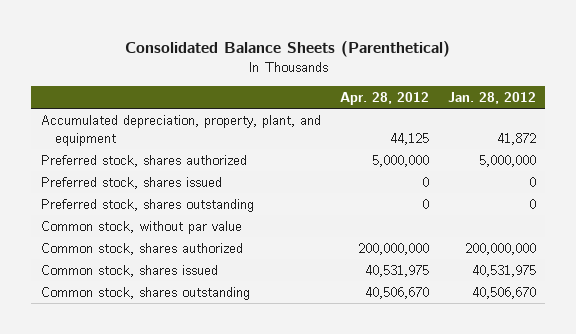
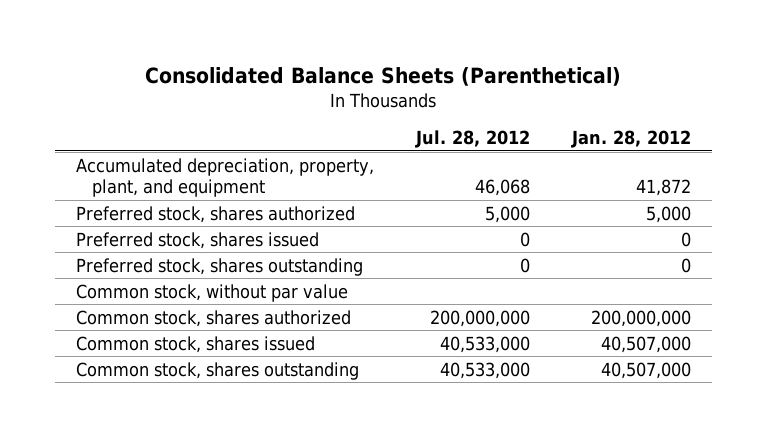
[339,92,429,106] Apr. 28, 2012 -> none
none -> [414,130,530,149] Jul. 28, 2012
[478,154,536,167] 5,000,000 -> [645,205,691,223] 5,000
[471,264,536,277] 40,531,975 -> [600,335,691,353] 40,507,000
[471,286,536,299] 40,506,670 -> [600,361,691,379] 40,507,000

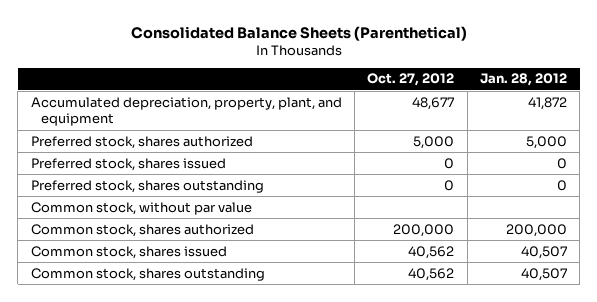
[414,130,530,149] Jul. 28, 2012 -> none
none -> [367,73,455,87] Oct. 27, 2012
[590,309,691,327] 200,000,000 -> [505,223,567,237] 200,000
[600,335,691,353] 40,507,000 -> [520,245,567,259] 40,507
[600,361,691,379] 40,507,000 -> [520,267,567,281] 40,507

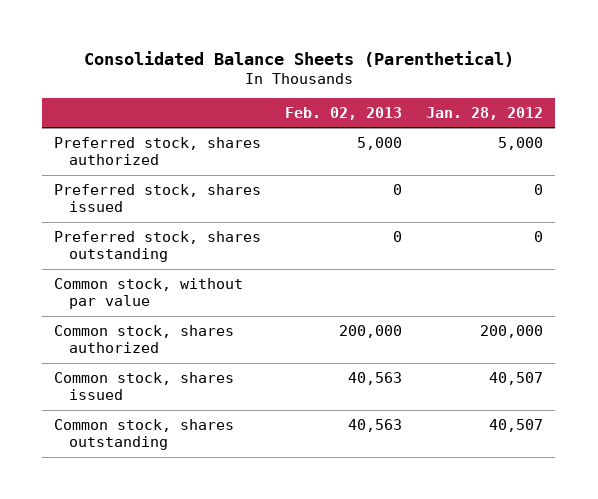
[367,73,455,87] Oct. 27, 2012 -> none
none -> [285,106,403,120] Feb. 02, 2013
[30,96,342,127] Accumulated depreciation, property, plant, and equipment -> none

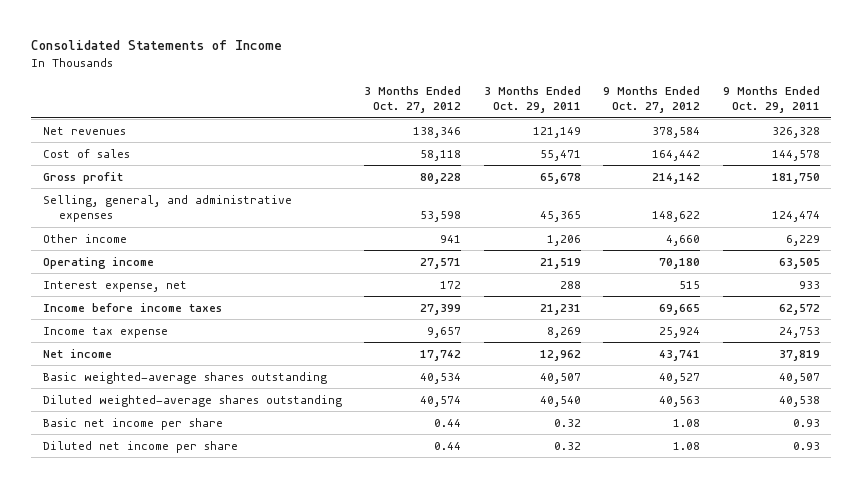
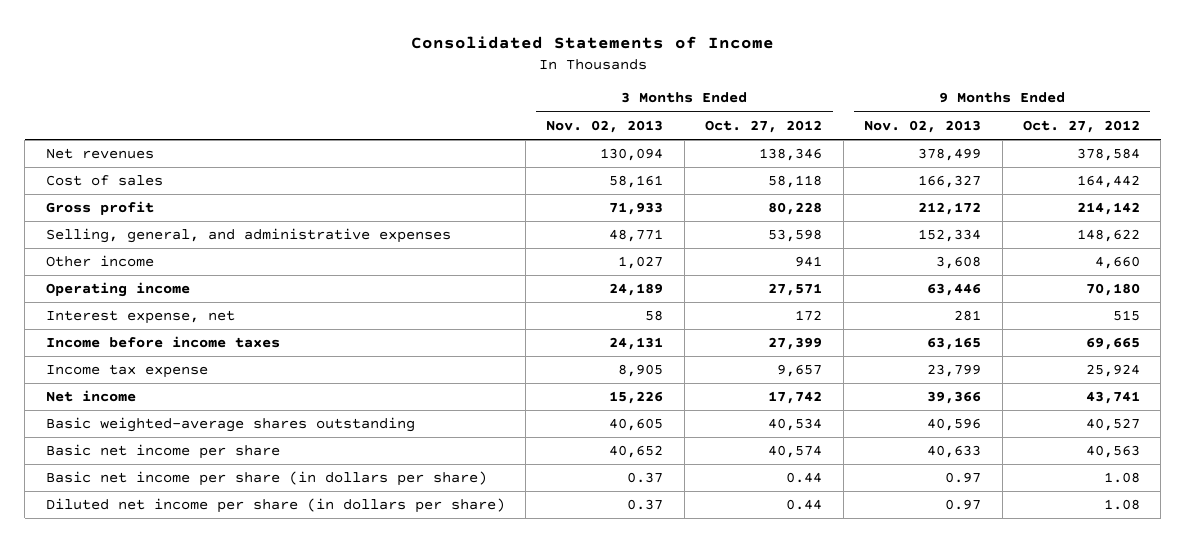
[483,85,581,114] 3 Months Ended Oct. 29, 2011 -> none
[723,85,821,114] 9 Months Ended Oct. 29, 2011 -> none
none -> [546,119,664,133] Nov. 02, 2013
none -> [864,119,982,133] Nov. 02, 2013
[42,394,342,407] Diluted weighted-average shares outstanding -> [45,444,280,460] Basic net income per share
[42,417,223,430] Basic net income per share -> [45,471,487,487] Basic net income per share (in dollars per share)
[42,440,238,453] Diluted net income per share -> [45,498,505,514] Diluted net income per share (in dollars per share)

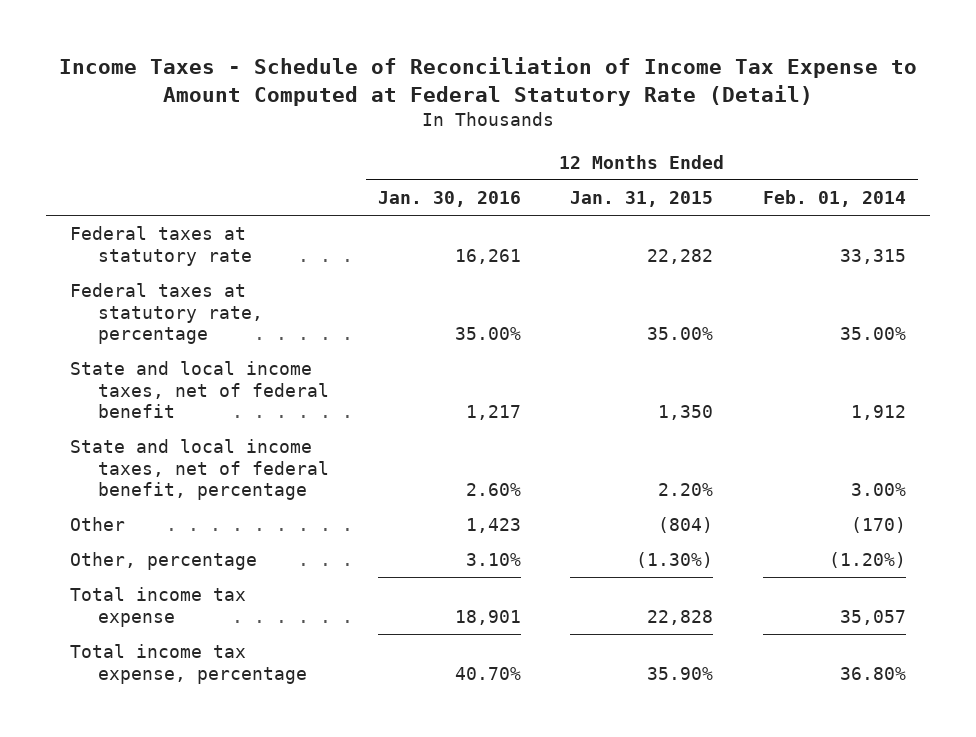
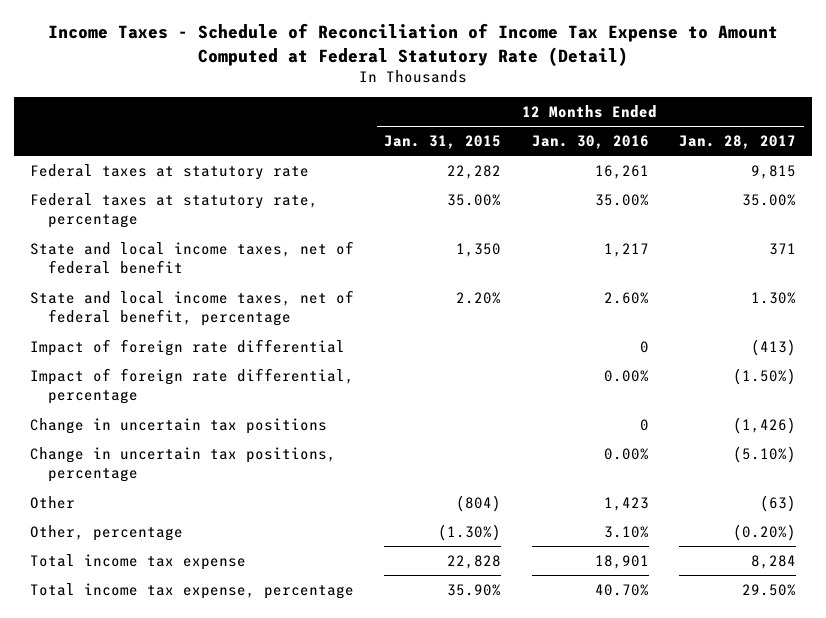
[762,190,906,208] Feb. 01, 2014 -> none
none -> [679,135,797,150] Jan. 28, 2017
none -> [29,338,345,356] Impact of foreign rate differential
none -> [29,367,354,405] Impact of foreign rate differential, percentage
none -> [29,417,327,434] Change in uncertain tax positions
none -> [29,446,336,483] Change in uncertain tax positions, percentage

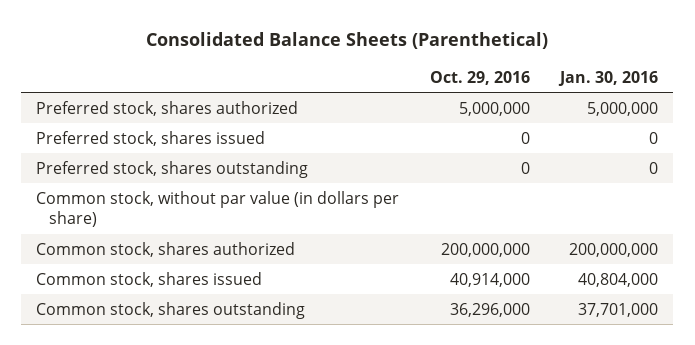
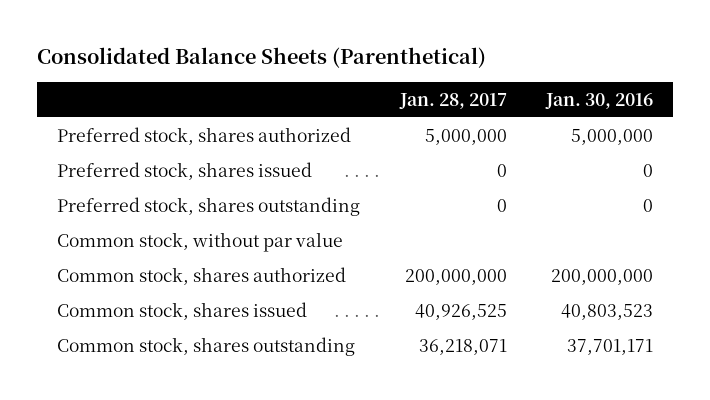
[429,70,530,85] Oct. 29, 2016 -> none
none -> [398,92,507,109] Jan. 28, 2017
[36,190,400,228] Common stock, without par value (in dollars per share) -> [56,232,343,253] Common stock, without par value
[578,272,659,287] 40,804,000 -> [561,304,654,321] 40,803,523
[578,302,659,317] 37,701,000 -> [567,339,654,356] 37,701,171

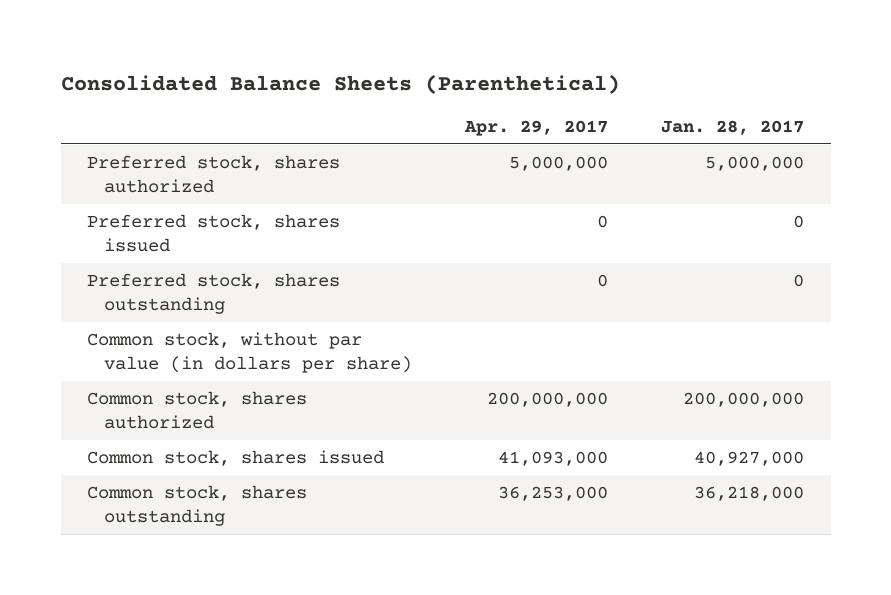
[545,92,654,109] Jan. 30, 2016 -> none
none -> [464,119,609,136] Apr. 29, 2017
[56,232,343,253] Common stock, without par value -> [87,331,413,373] Common stock, without par value (in dollars per share)
[414,304,507,321] 40,926,525 -> [694,450,805,466] 40,927,000
[418,339,507,356] 36,218,071 -> [694,485,805,501] 36,218,000

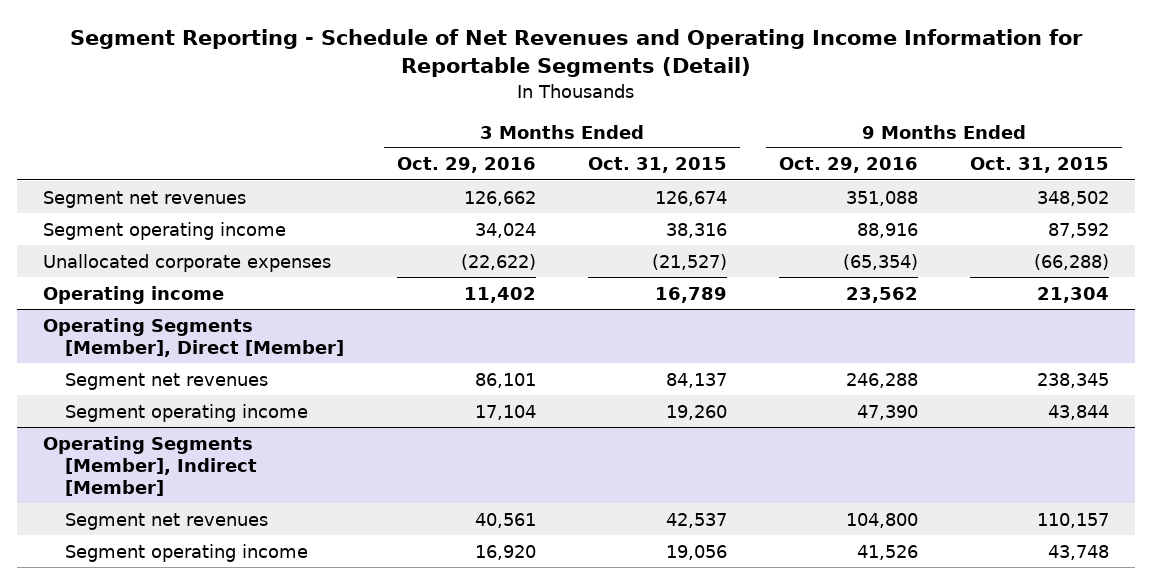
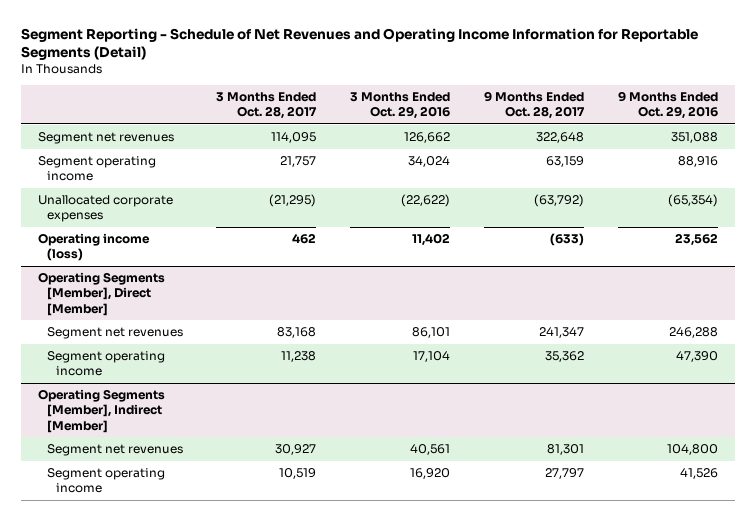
[587,157,727,174] Oct. 31, 2015 -> none
[970,157,1110,174] Oct. 31, 2015 -> none
none -> [216,91,318,120] 3 Months Ended Oct. 28, 2017
none -> [484,90,586,120] 9 Months Ended Oct. 28, 2017
[43,285,225,304] Operating income -> [37,233,150,262] Operating income (loss)

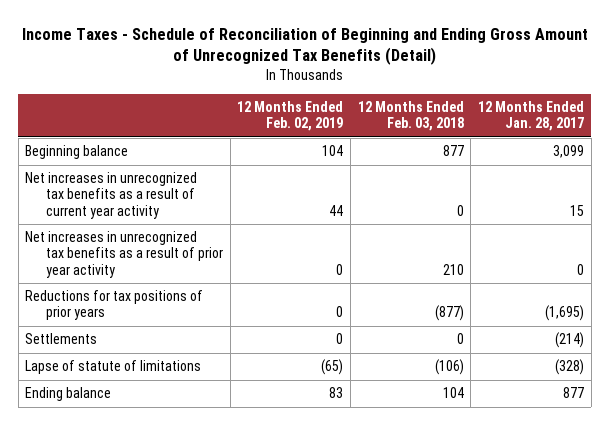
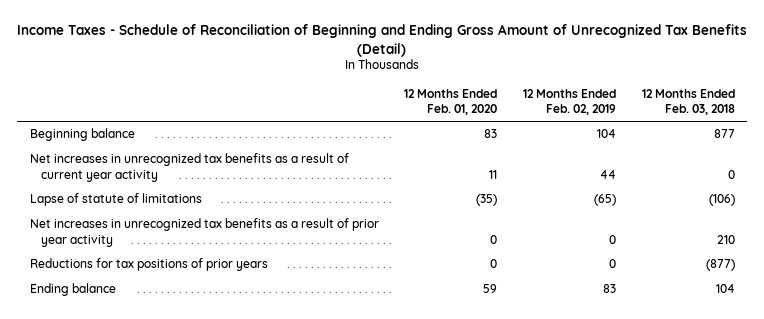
[478,101,585,132] 12 Months Ended Jan. 28, 2017 -> none
none -> [404,88,498,115] 12 Months Ended Feb. 01, 2020
[25,360,202,375] Lapse of statute of limitations -> [29,193,202,207] Lapse of statute of limitations
[25,333,98,345] Settlements -> none

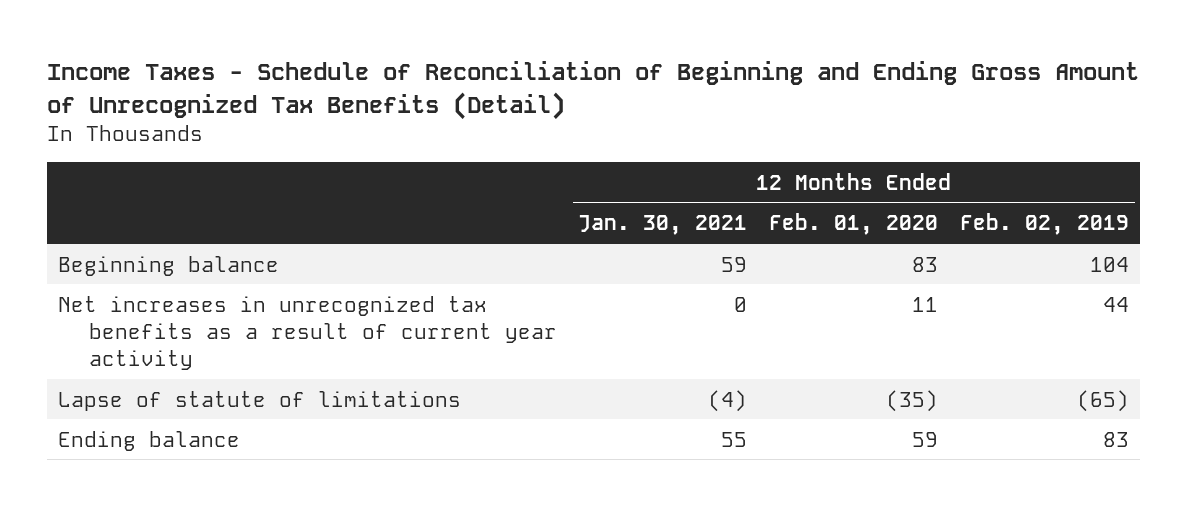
[641,88,735,115] 12 Months Ended Feb. 03, 2018 -> none
none -> [578,215,748,236] Jan. 30, 2021
[29,218,379,247] Net increases in unrecognized tax benefits as a result of prior year activity -> none
[29,258,268,272] Reductions for tax positions of prior years -> none

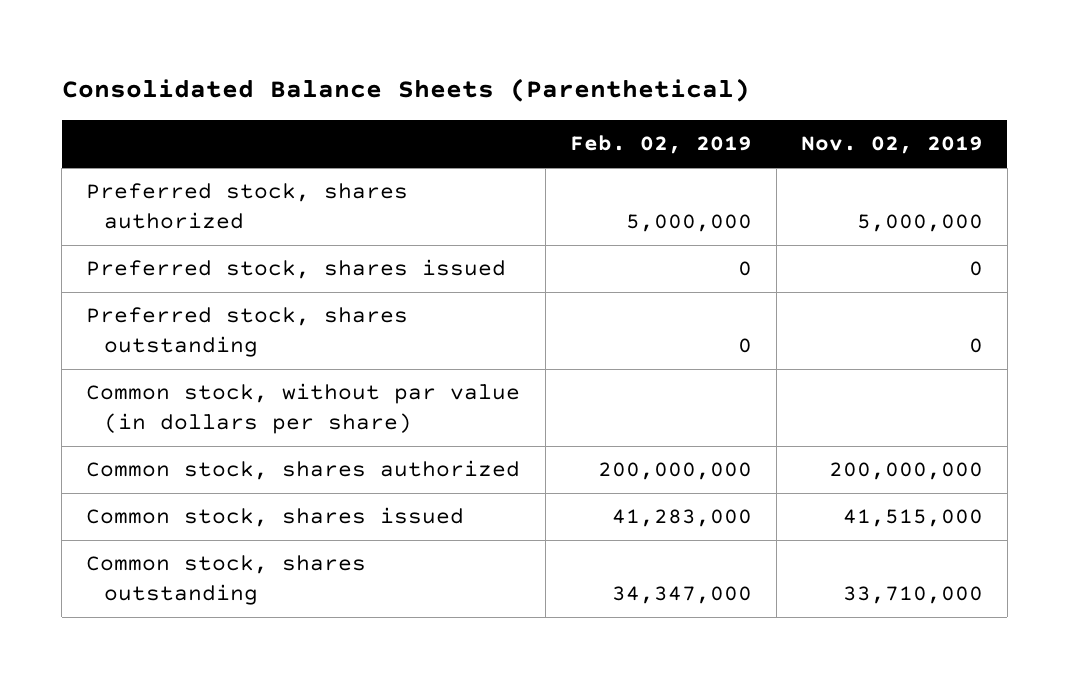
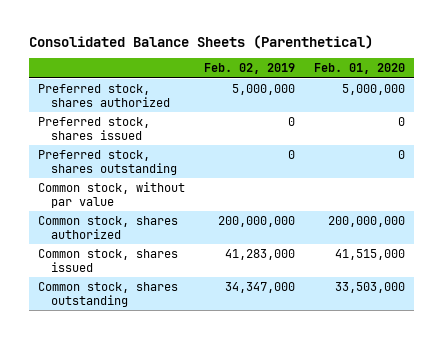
[800,136,983,155] Nov. 02, 2019 -> none
none -> [313,63,405,75] Feb. 01, 2020
[86,383,521,434] Common stock, without par value (in dollars per share) -> [38,181,186,208] Common stock, without par value

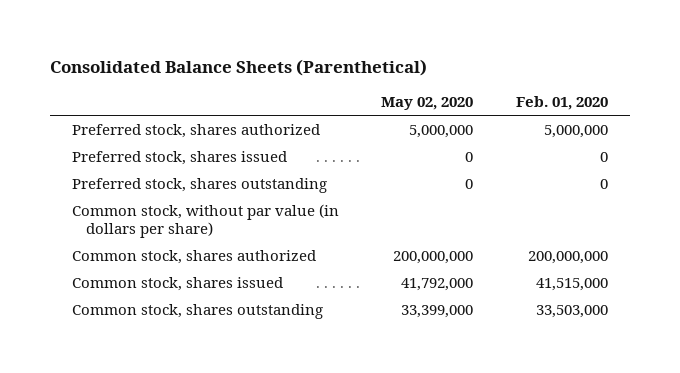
[203,63,295,75] Feb. 02, 2019 -> none
none -> [381,97,474,111] May 02, 2020
[38,181,186,208] Common stock, without par value -> [71,203,339,239] Common stock, without par value (in dollars per share)

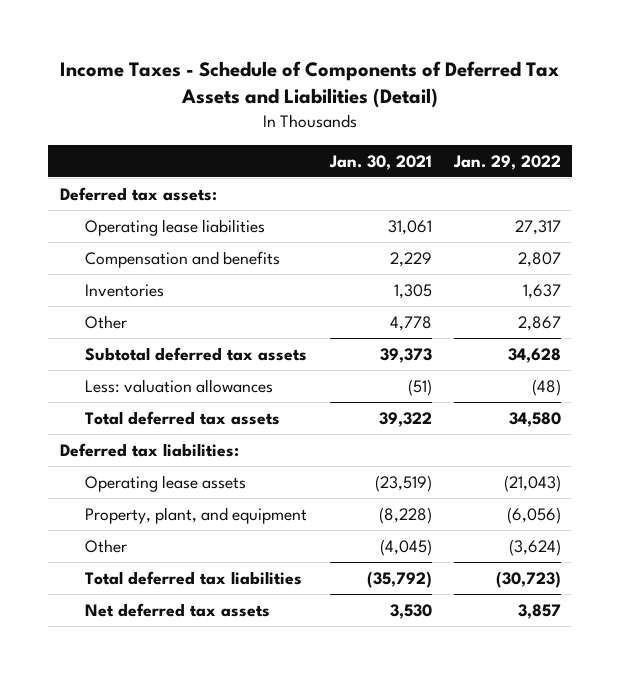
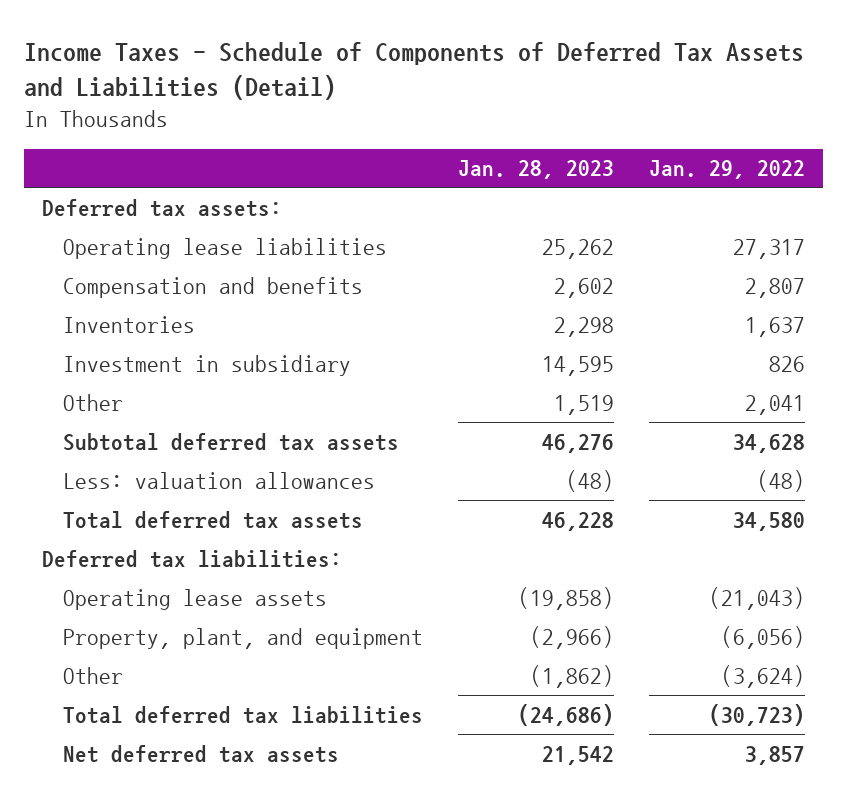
[328,154,432,170] Jan. 30, 2021 -> none
none -> [458,160,615,180] Jan. 28, 2023
none -> [62,354,351,376] Investment in subsidiary
[518,315,562,331] 2,867 -> [745,394,806,415] 2,041

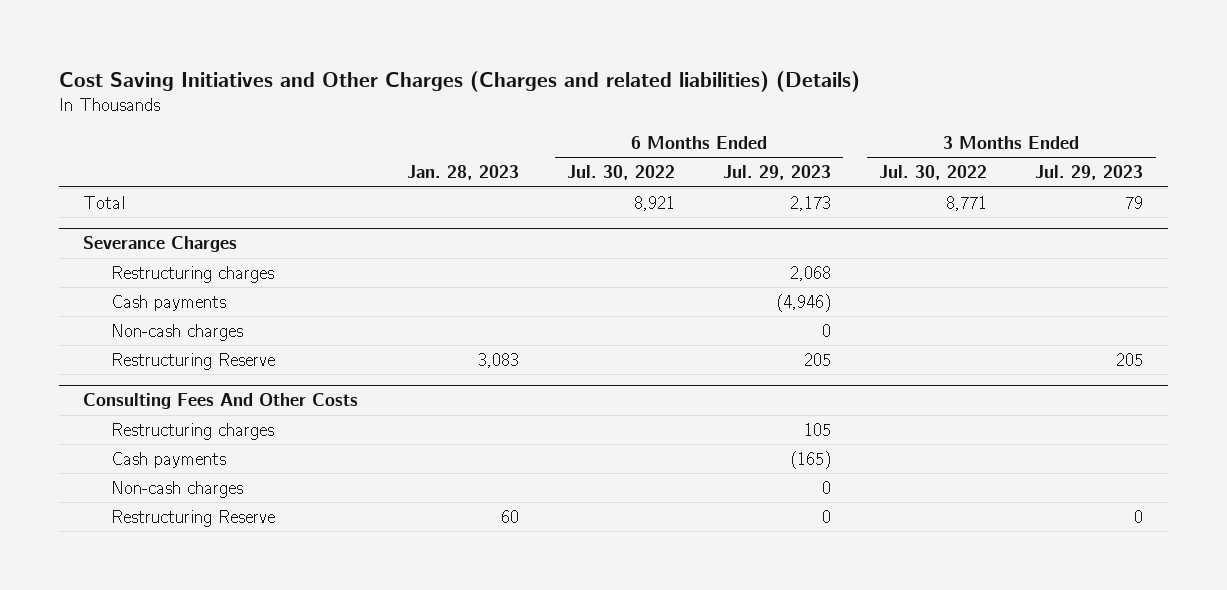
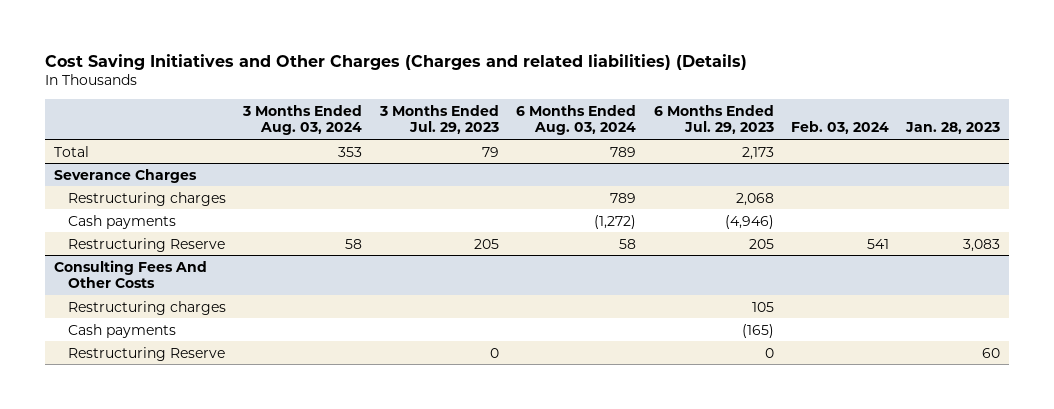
[566,165,675,181] Jul. 30, 2022 -> none
[879,165,988,181] Jul. 30, 2022 -> none
none -> [242,104,363,136] 3 Months Ended Aug. 03, 2024
none -> [516,104,637,136] 6 Months Ended Aug. 03, 2024
none -> [791,121,890,135] Feb. 03, 2024
[111,323,244,341] Non-cash charges -> none
[111,480,244,498] Non-cash charges -> none

